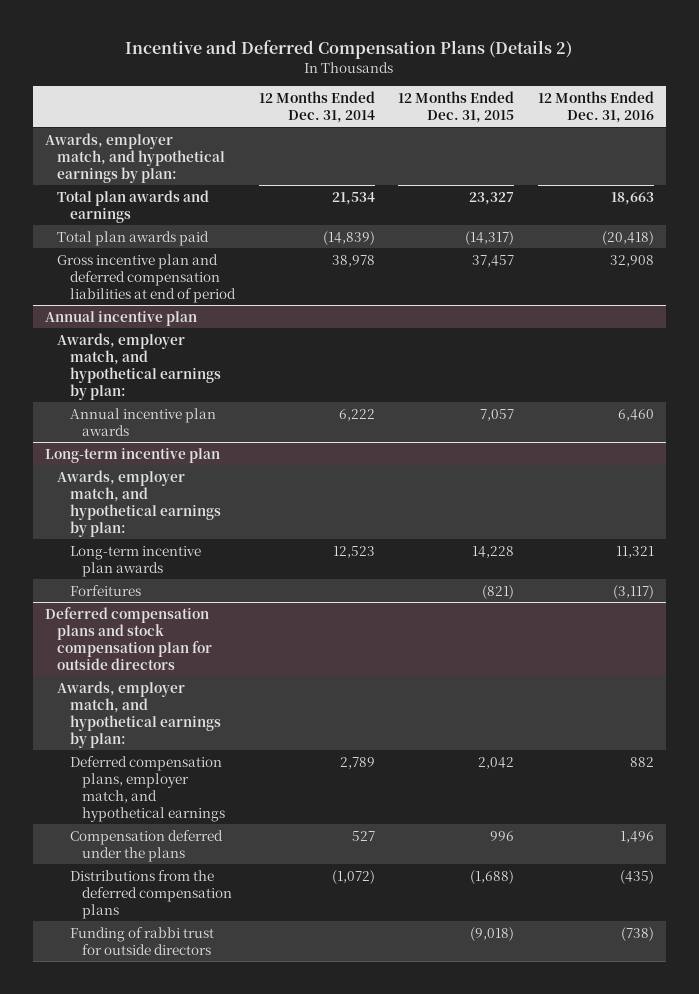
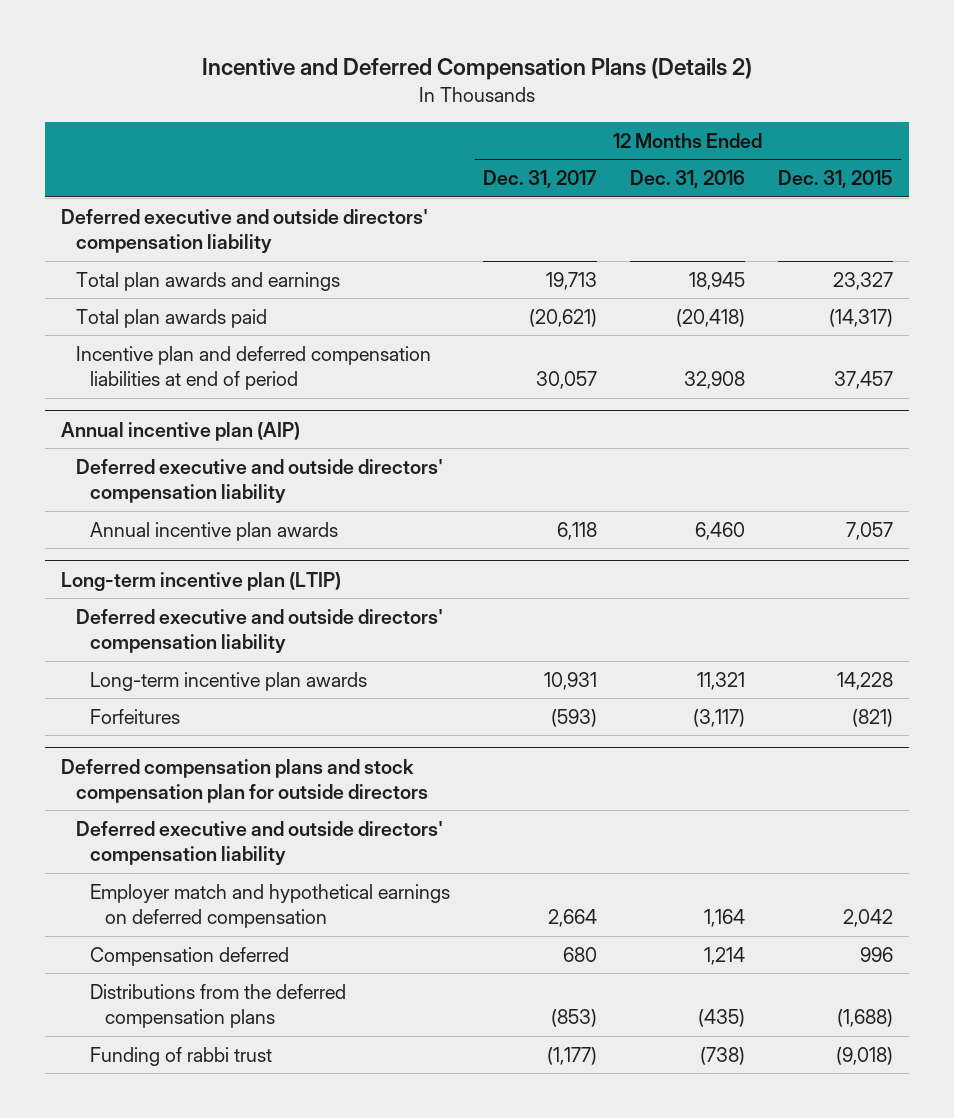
[258,90,375,123] 12 Months Ended Dec. 31, 2014 -> none
none -> [483,170,598,189] Dec. 31, 2017
[44,132,226,183] Awards, employer match, and hypothetical earnings by plan: -> [61,208,429,254] Deferred executive and outside directors' compensation liability
[611,191,655,205] 18,663 -> [688,271,745,290] 18,945
[57,253,236,303] Gross incentive plan and deferred compensation liabilities at end of period -> [75,345,431,391] Incentive plan and deferred compensation liabilities at end of period
[44,310,197,326] Annual incentive plan -> [61,421,301,441] Annual incentive plan (AIP)
[57,332,221,400] Awards, employer match, and hypothetical earnings by plan: -> [75,458,443,504] Deferred executive and outside directors' compensation liability
[44,447,220,463] Long-term incentive plan -> [61,571,342,591] Long-term incentive plan (LTIP)
[57,469,221,537] Awards, employer match, and hypothetical earnings by plan: -> [75,608,443,654] Deferred executive and outside directors' compensation liability
[57,680,221,748] Awards, employer match, and hypothetical earnings by plan: -> [75,820,443,866] Deferred executive and outside directors' compensation liability
[69,755,226,822] Deferred compensation plans, employer match, and hypothetical earnings -> [90,883,451,929] Employer match and hypothetical earnings on deferred compensation
[630,756,655,767] 882 -> [703,909,745,928] 1,164
[69,829,223,862] Compensation deferred under the plans -> [90,946,290,966] Compensation deferred
[620,830,655,843] 1,496 -> [703,946,745,965] 1,214
[69,926,214,955] Funding of rabbi trust for outside directors -> [90,1046,273,1066] Funding of rabbi trust

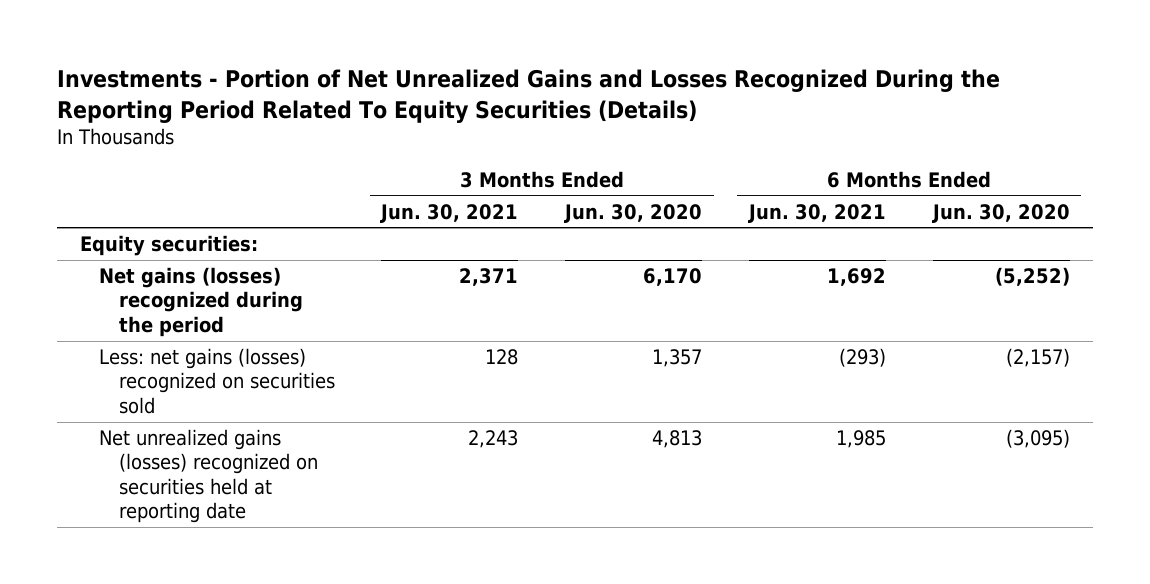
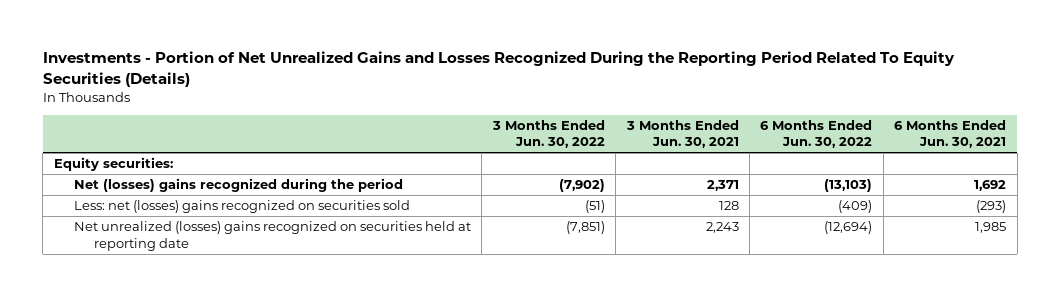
[564,203,703,223] Jun. 30, 2020 -> none
[931,203,1070,223] Jun. 30, 2020 -> none
none -> [491,119,605,149] 3 Months Ended Jun. 30, 2022
none -> [760,119,873,149] 6 Months Ended Jun. 30, 2022
[99,267,303,337] Net gains (losses) recognized during the period -> [73,178,403,193] Net (losses) gains recognized during the period
[99,348,335,414] Less: net gains (losses) recognized on securities sold -> [73,200,410,214] Less: net (losses) gains recognized on securities sold
[99,429,318,524] Net unrealized gains (losses) recognized on securities held at reporting date -> [73,221,471,251] Net unrealized (losses) gains recognized on securities held at reporting date

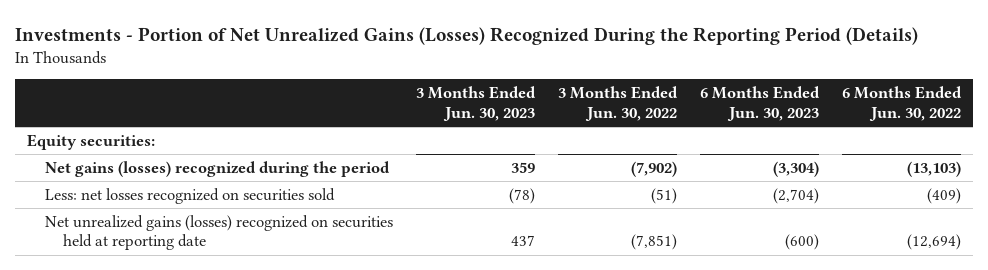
[42,51,955,87] Investments - Portion of Net Unrealized Gains and Losses Recognized During the Reporting Period Related To Equity Securities (Details) -> [15,26,919,45] Investments - Portion of Net Unrealized Gains (Losses) Recognized During the Reporting Period (Details)
[625,119,739,149] 3 Months Ended Jun. 30, 2021 -> none
[894,119,1007,149] 6 Months Ended Jun. 30, 2021 -> none
none -> [415,86,536,121] 3 Months Ended Jun. 30, 2023
none -> [700,86,821,121] 6 Months Ended Jun. 30, 2023
[73,178,403,193] Net (losses) gains recognized during the period -> [44,161,390,178] Net gains (losses) recognized during the period
[73,200,410,214] Less: net (losses) gains recognized on securities sold -> [44,188,335,205] Less: net losses recognized on securities sold
[73,221,471,251] Net unrealized (losses) gains recognized on securities held at reporting date -> [44,215,393,251] Net unrealized gains (losses) recognized on securities held at reporting date

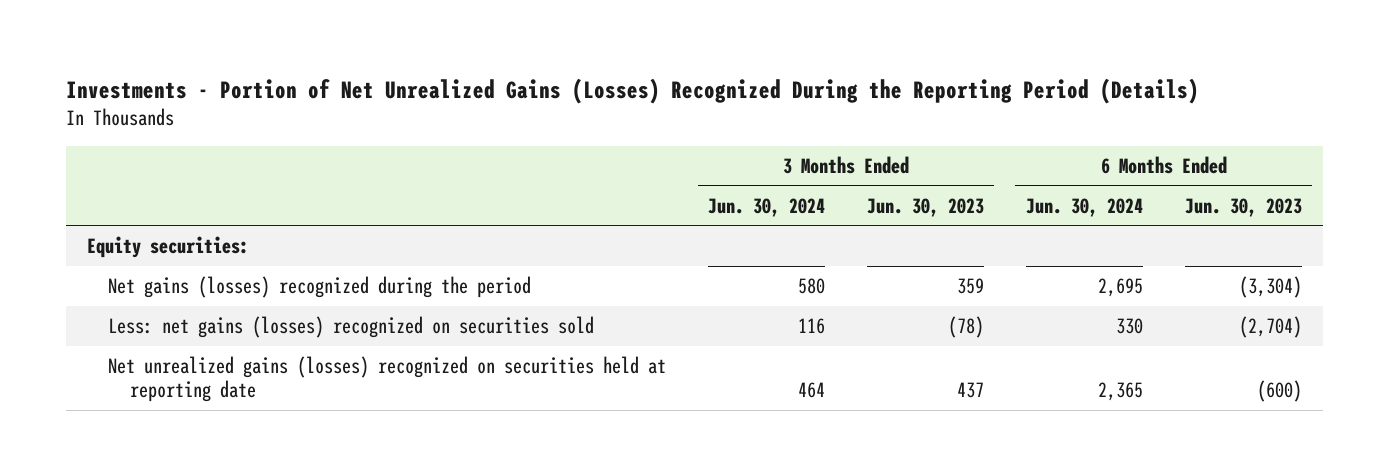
[557,86,678,121] 3 Months Ended Jun. 30, 2022 -> none
[842,86,963,121] 6 Months Ended Jun. 30, 2022 -> none
none -> [708,197,826,217] Jun. 30, 2024
none -> [1025,197,1143,217] Jun. 30, 2024
[44,188,335,205] Less: net losses recognized on securities sold -> [108,316,595,339] Less: net gains (losses) recognized on securities sold

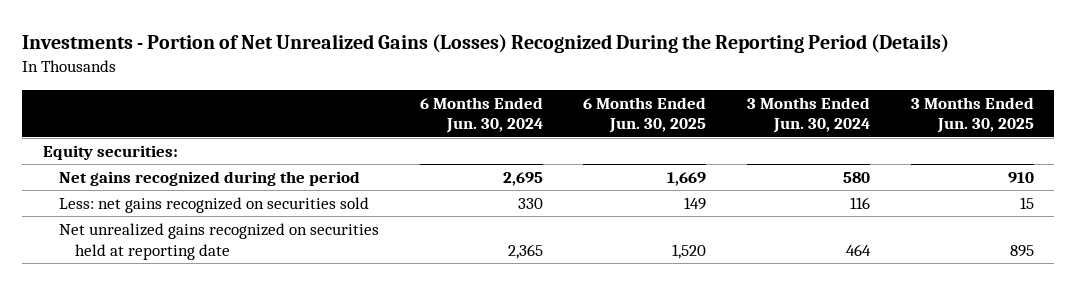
[867,197,985,217] Jun. 30, 2023 -> none
[1184,197,1302,217] Jun. 30, 2023 -> none
none -> [583,96,707,134] 6 Months Ended Jun. 30, 2025
none -> [910,96,1034,134] 3 Months Ended Jun. 30, 2025
[108,276,532,299] Net gains (losses) recognized during the period -> [58,171,360,187] Net gains recognized during the period
[108,316,595,339] Less: net gains (losses) recognized on securities sold -> [58,197,369,214] Less: net gains recognized on securities sold
[108,356,667,403] Net unrealized gains (losses) recognized on securities held at reporting date -> [58,223,379,260] Net unrealized gains recognized on securities held at reporting date

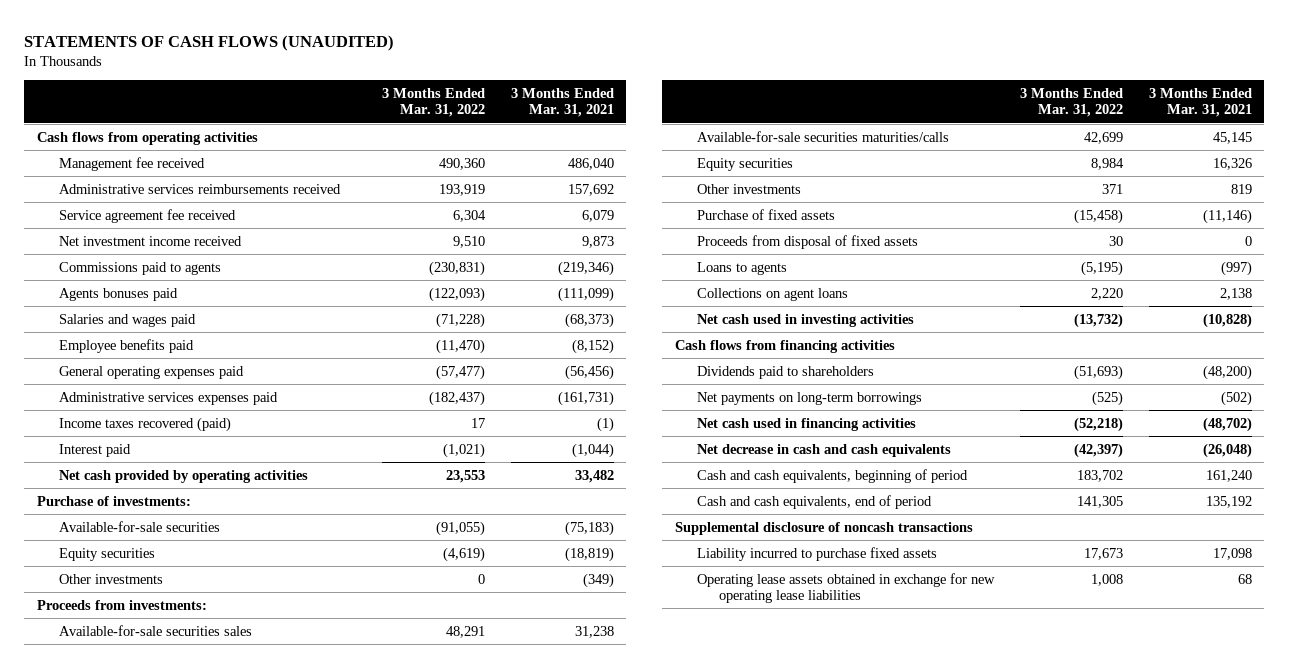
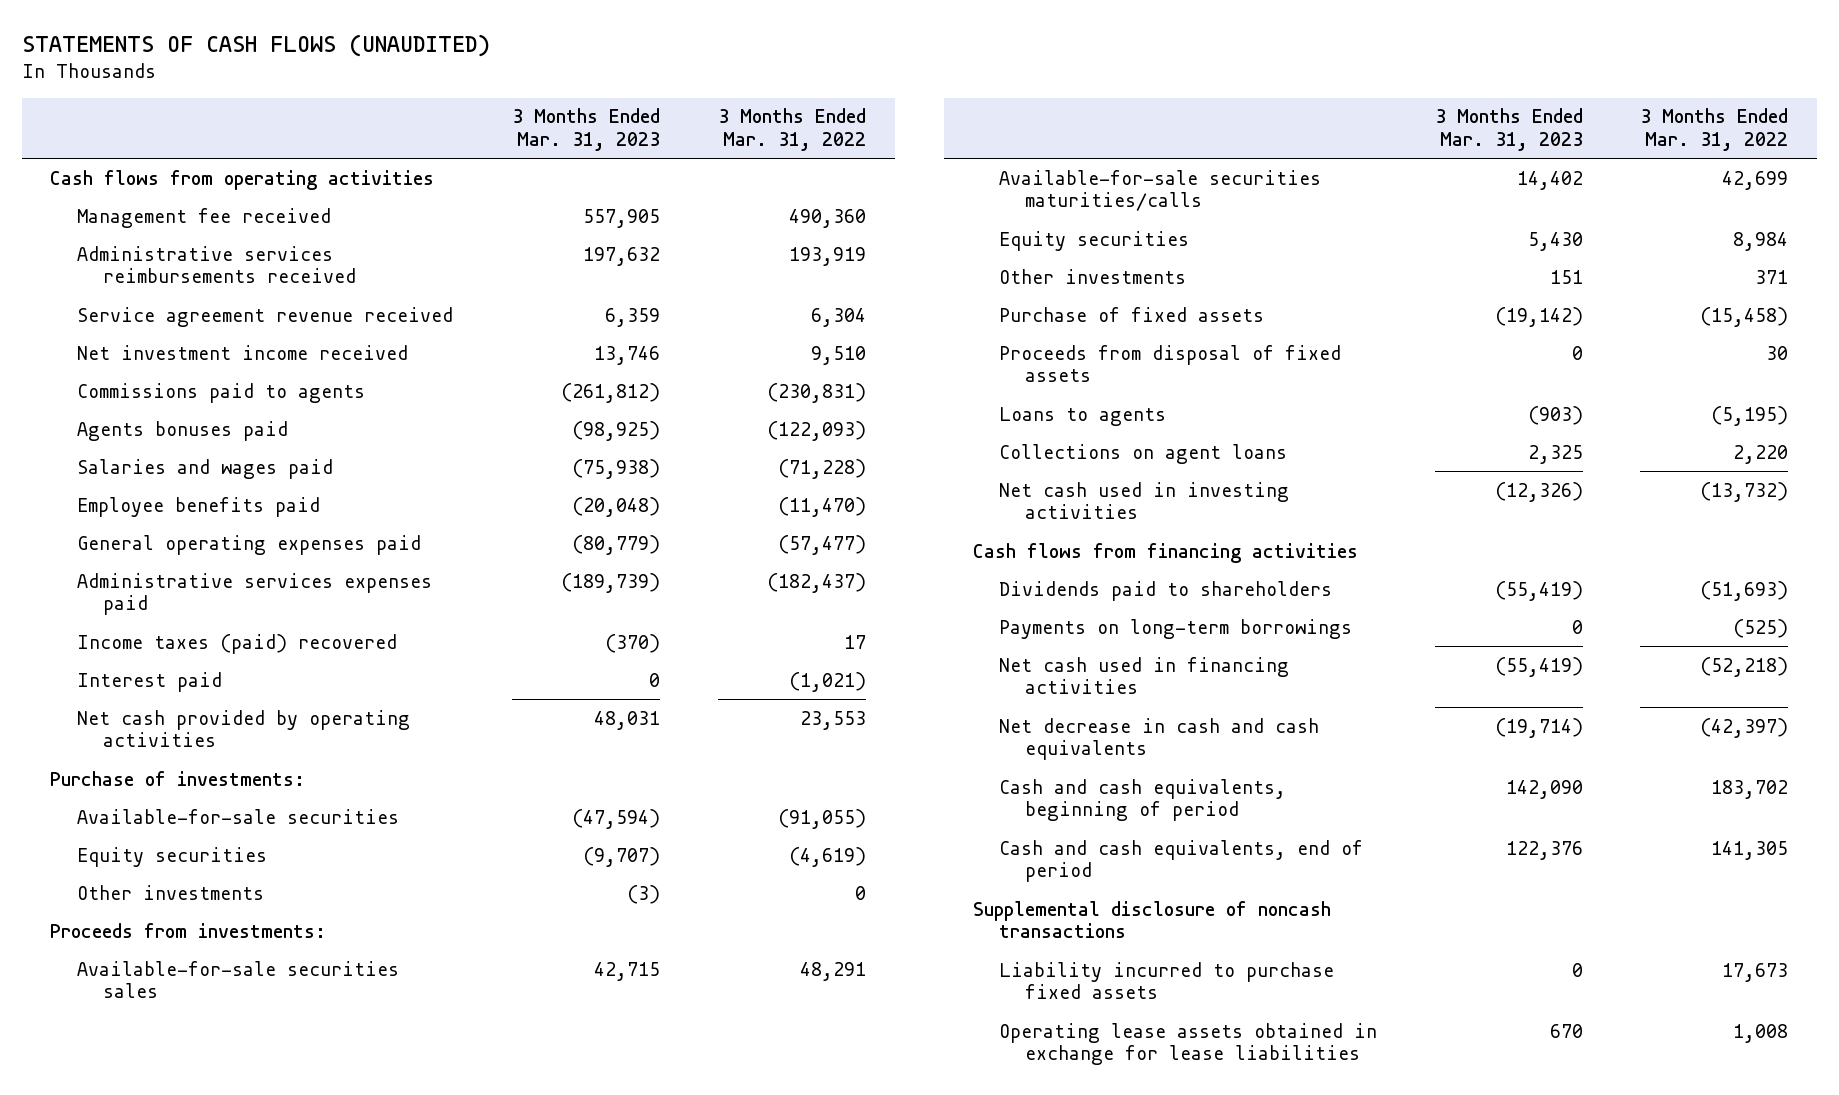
[510,87,614,118] 3 Months Ended Mar. 31, 2021 -> none
none -> [512,108,661,152] 3 Months Ended Mar. 31, 2023
[59,208,237,223] Service agreement fee received -> [76,306,453,327] Service agreement revenue received
[59,416,232,432] Income taxes recovered (paid) -> [76,633,397,654] Income taxes (paid) recovered
[697,391,923,405] Net payments on long-term borrowings -> [998,618,1352,639] Payments on long-term borrowings
[697,572,996,604] Operating lease assets obtained in exchange for new operating lease liabilities -> [998,1022,1377,1066] Operating lease assets obtained in exchange for lease liabilities

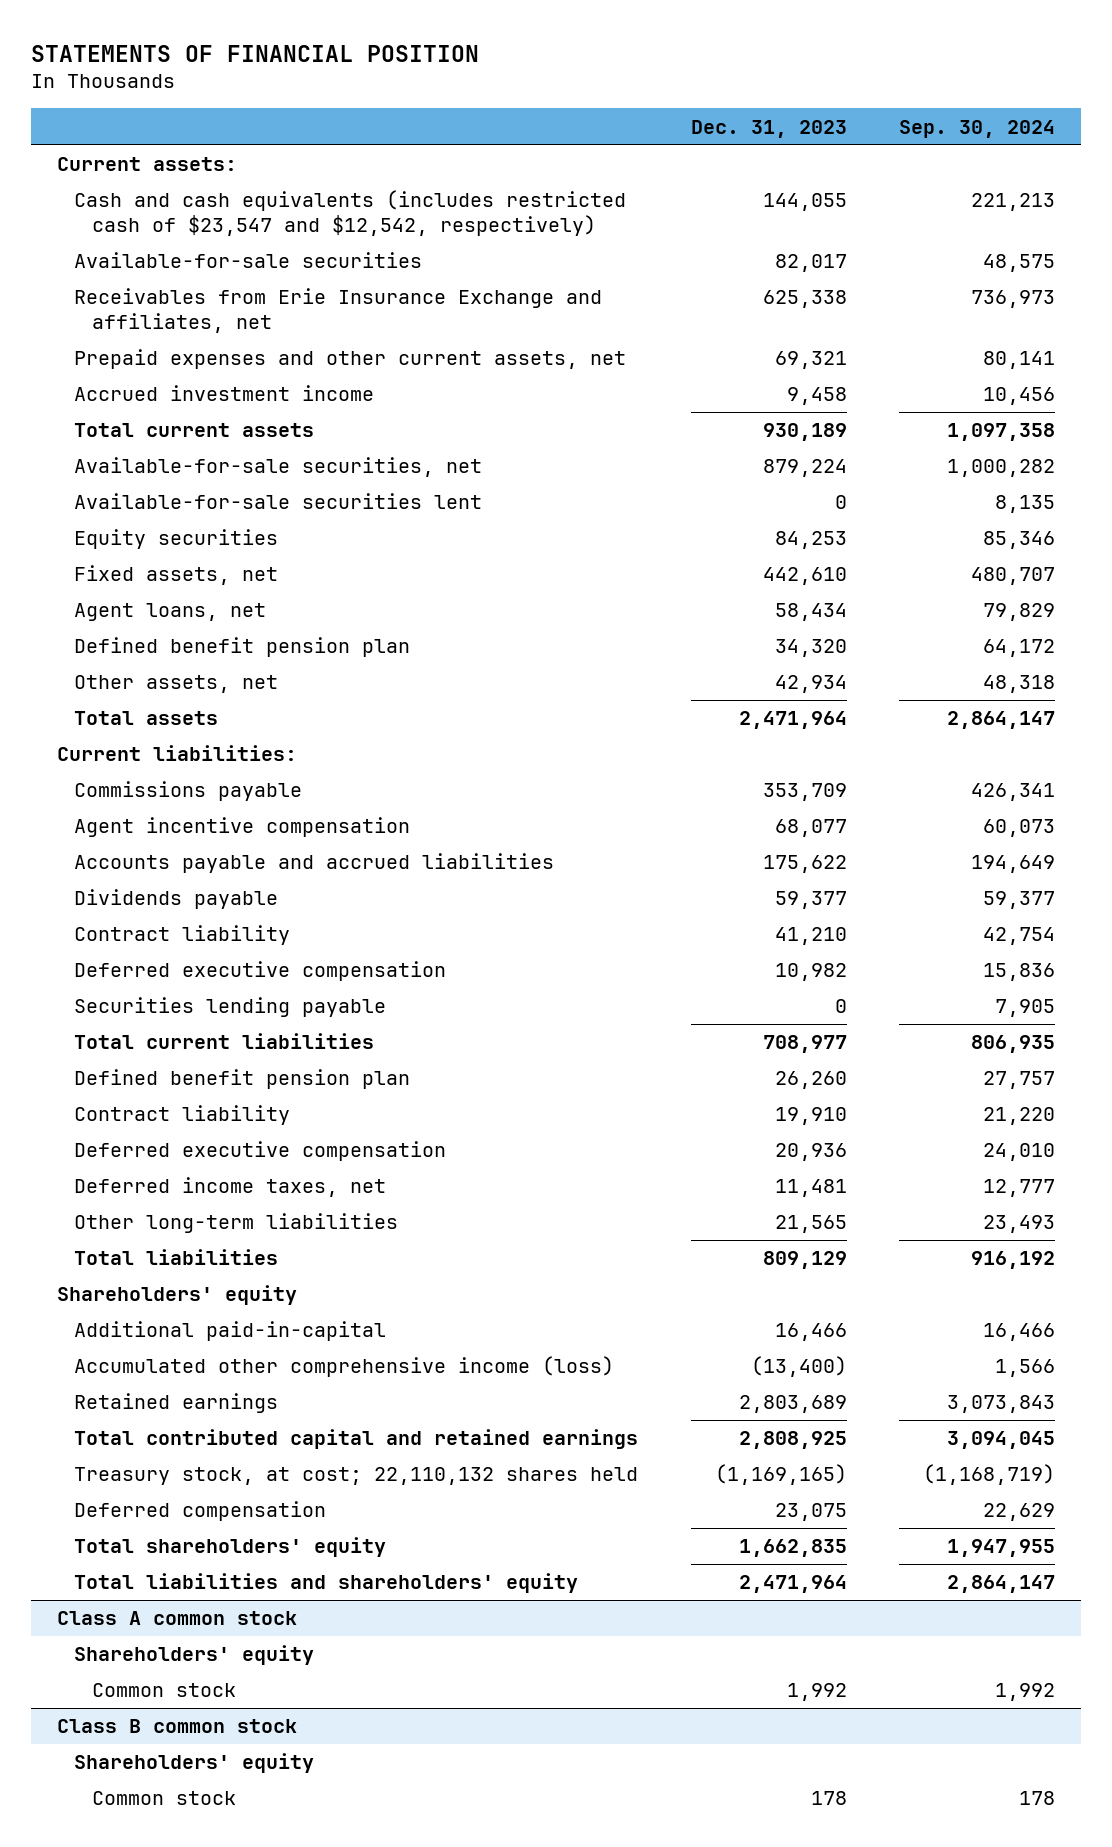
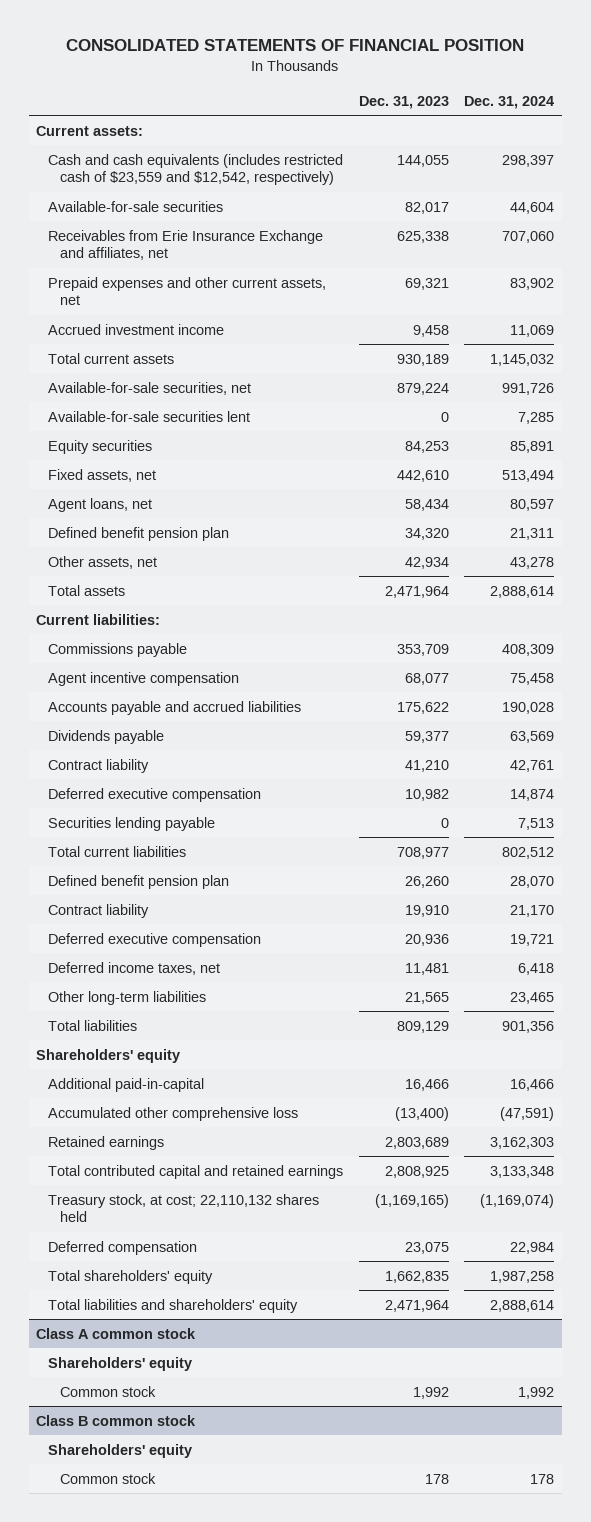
[31,44,480,62] STATEMENTS OF FINANCIAL POSITION -> [66,39,525,52] CONSOLIDATED STATEMENTS OF FINANCIAL POSITION
[899,119,1056,138] Sep. 30, 2024 -> none
none -> [464,95,555,109] Dec. 31, 2024
[74,190,627,237] Cash and cash equivalents (includes restricted cash of $23,547 and $12,542, respectively) -> [48,153,344,186] Cash and cash equivalents (includes restricted cash of $23,559 and $12,542, respectively)
[74,1356,615,1378] Accumulated other comprehensive income (loss) -> [48,1106,299,1121] Accumulated other comprehensive loss

